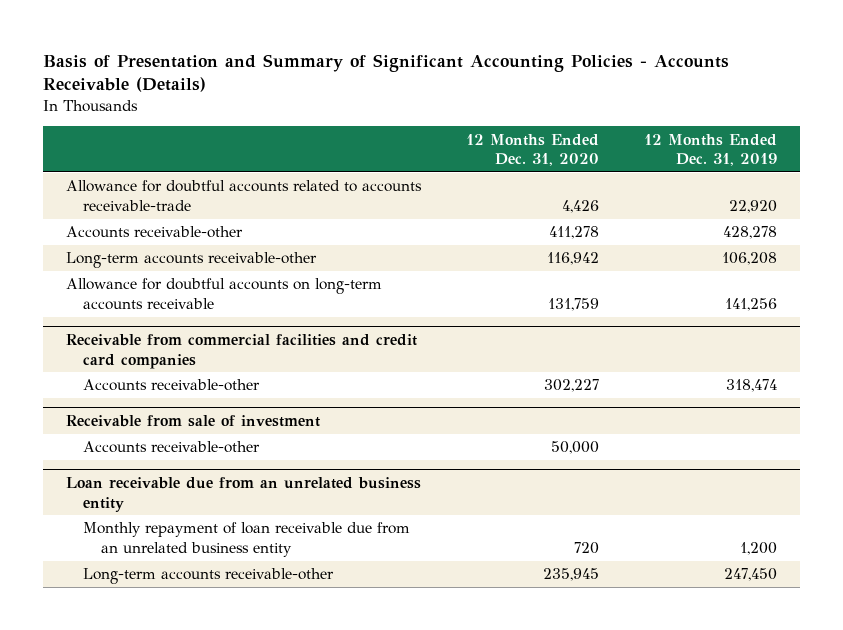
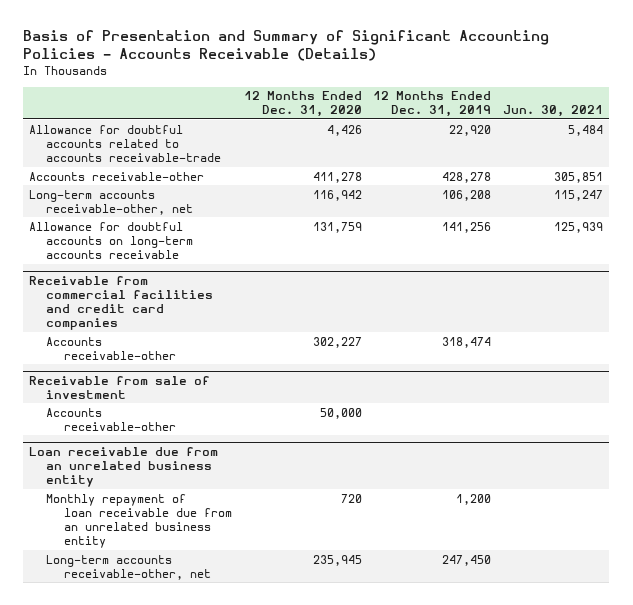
none -> [503,105,604,118] Jun. 30, 2021
[65,252,317,269] Long-term accounts receivable-other -> [29,189,194,215] Long-term accounts receivable-other, net
[83,568,335,585] Long-term accounts receivable-other -> [46,554,211,580] Long-term accounts receivable-other, net

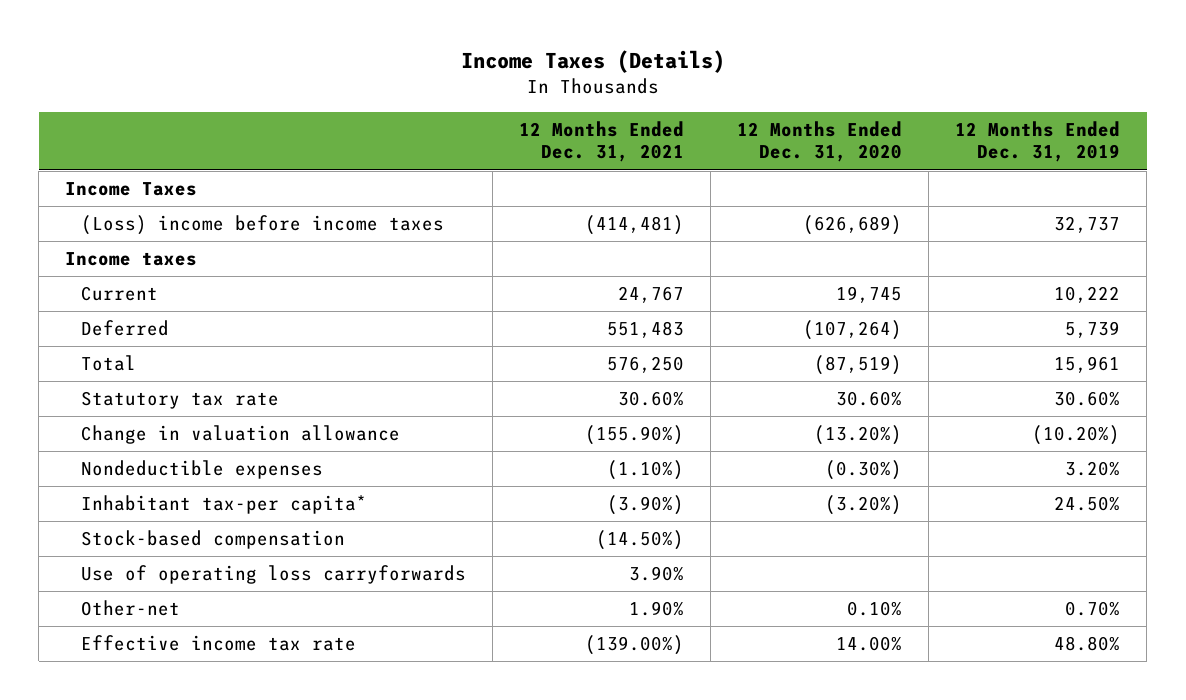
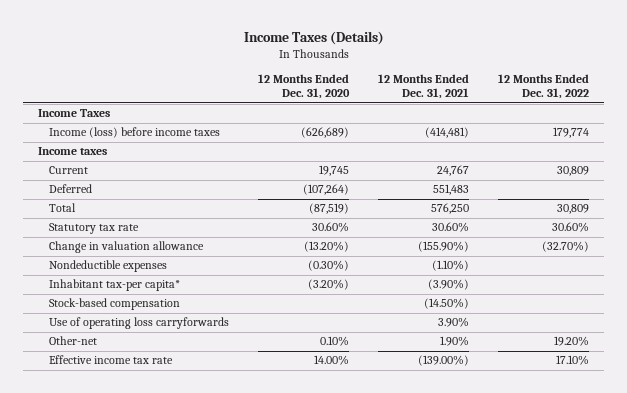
[955,121,1121,163] 12 Months Ended Dec. 31, 2019 -> none
none -> [498,73,590,100] 12 Months Ended Dec. 31, 2022
[80,215,444,236] (Loss) income before income taxes -> [48,127,220,139] Income (loss) before income taxes

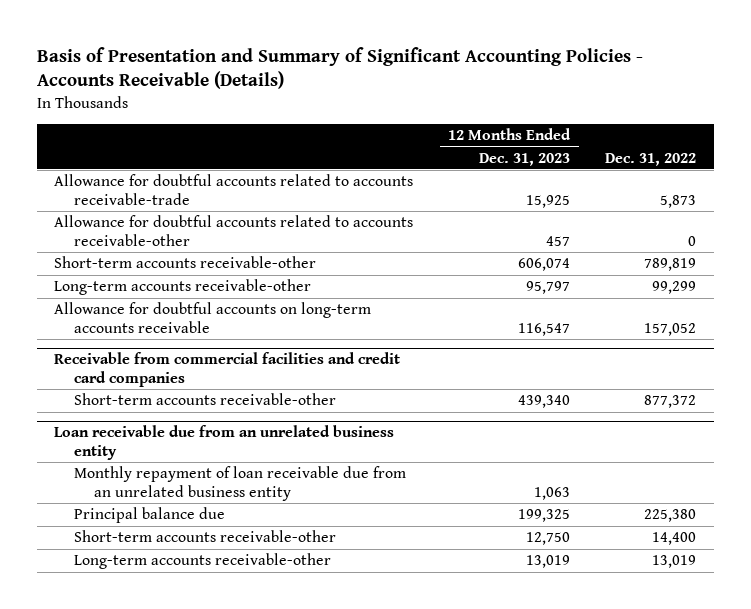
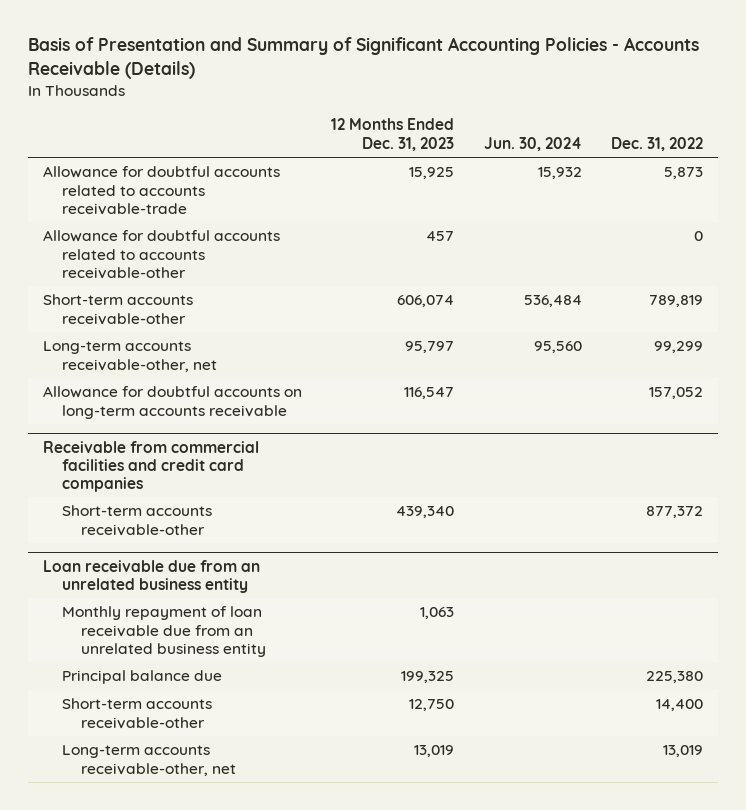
none -> [483,136,582,151] Jun. 30, 2024
[54,279,312,296] Long-term accounts receivable-other -> [42,341,217,372] Long-term accounts receivable-other, net
[74,553,332,570] Long-term accounts receivable-other -> [61,745,236,776] Long-term accounts receivable-other, net

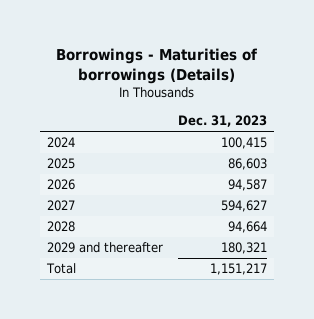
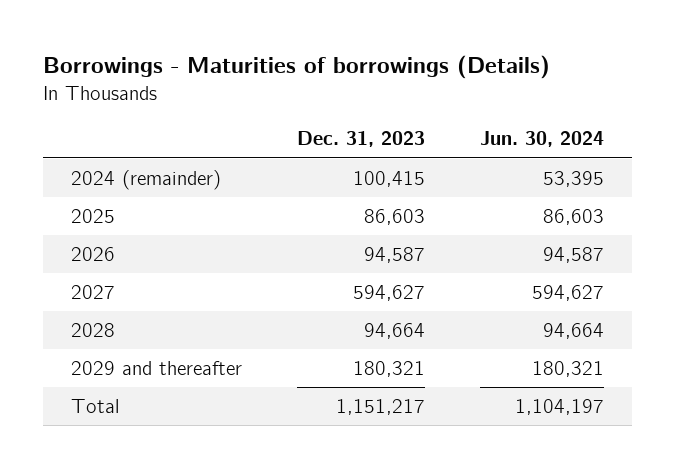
none -> [480,131,605,148] Jun. 30, 2024
[46,137,75,149] 2024 -> [70,169,221,190] 2024 (remainder)

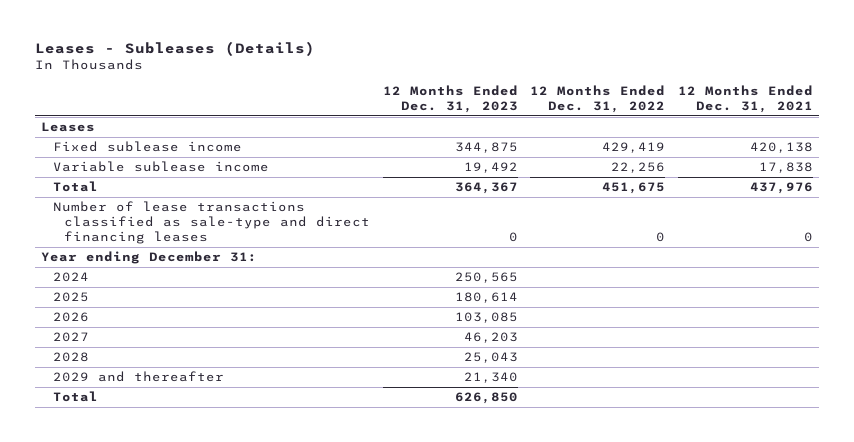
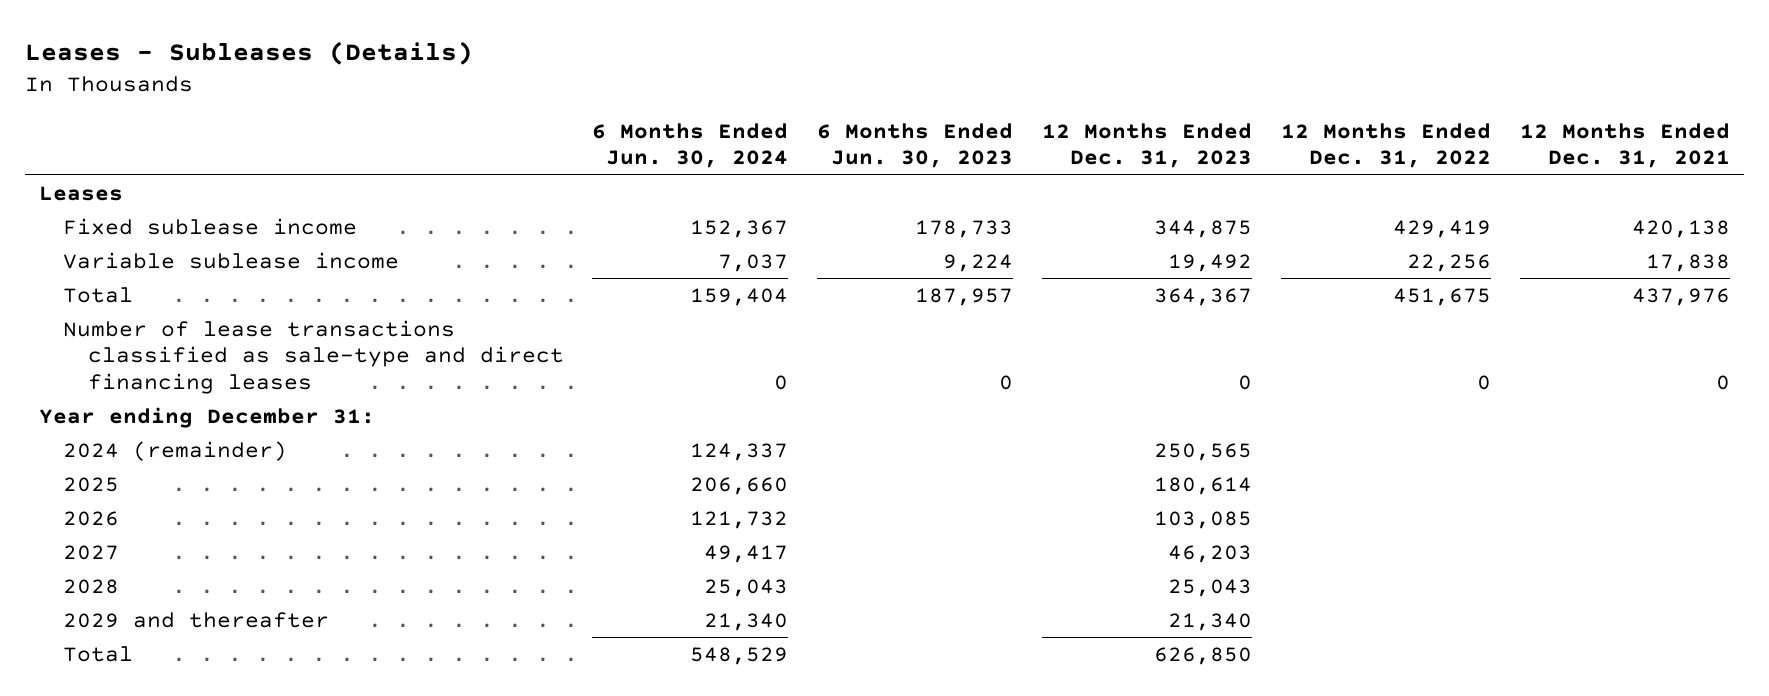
none -> [592,122,789,169] 6 Months Ended Jun. 30, 2024
none -> [817,122,1014,169] 6 Months Ended Jun. 30, 2023
[52,272,89,283] 2024 -> [63,440,288,461] 2024 (remainder)

